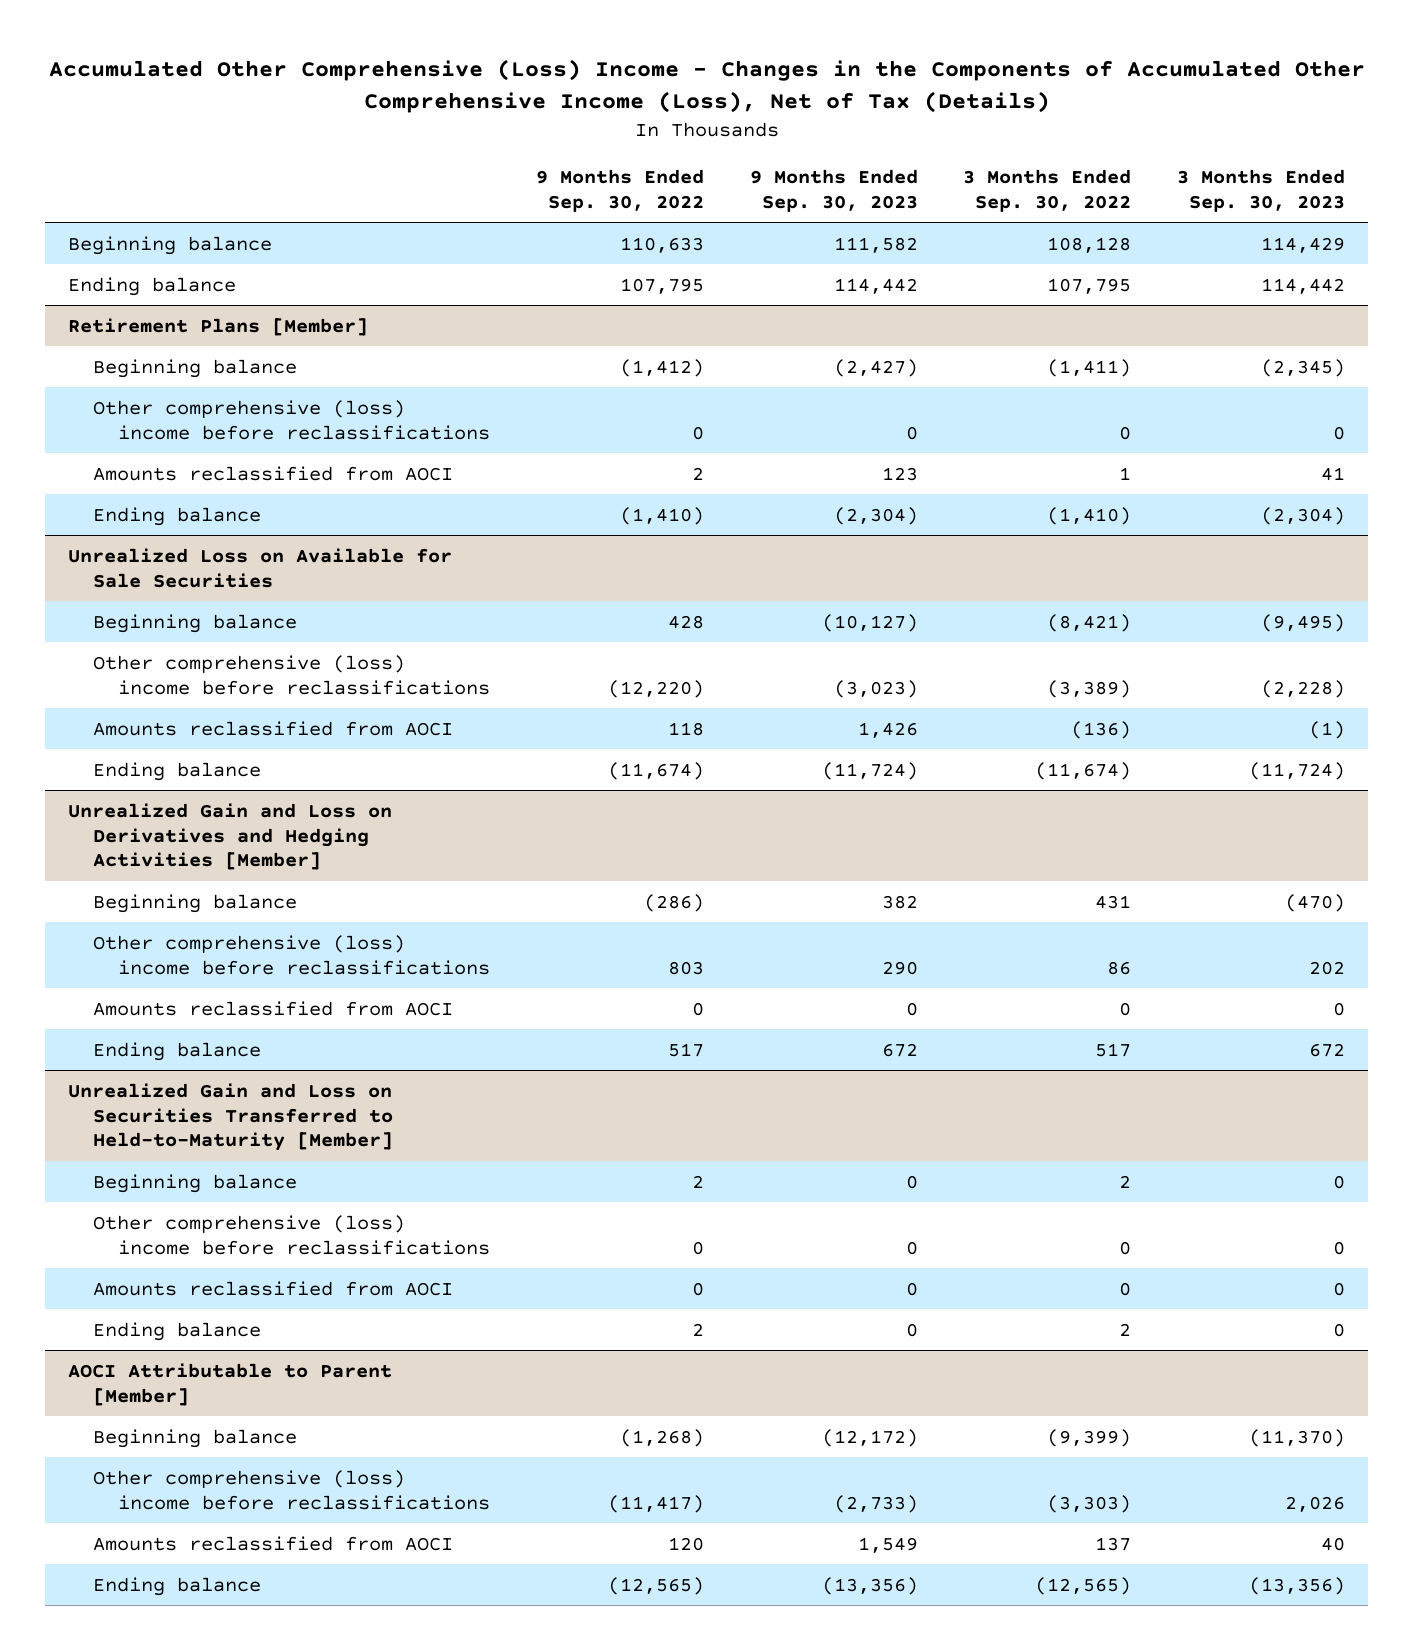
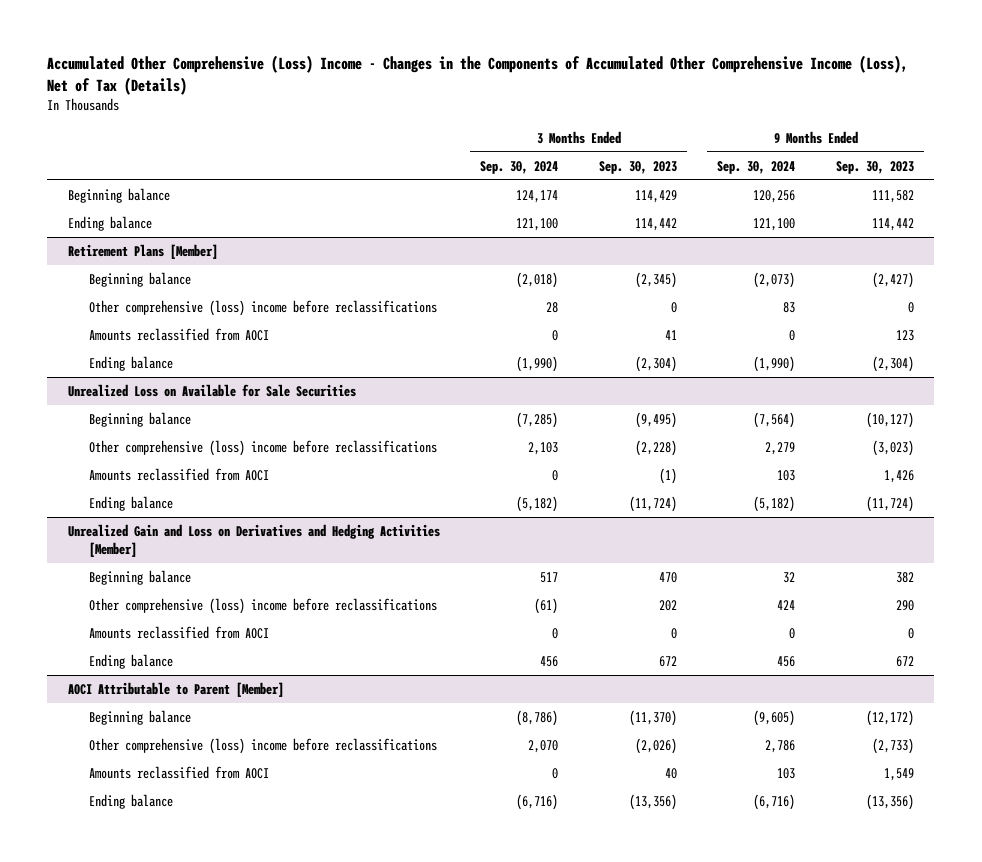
[535,168,704,212] 9 Months Ended Sep. 30, 2022 -> none
[963,168,1132,212] 3 Months Ended Sep. 30, 2022 -> none
none -> [480,160,559,174] Sep. 30, 2024
none -> [717,160,796,174] Sep. 30, 2024
[1285,893,1346,912] (470) -> [658,571,677,583] 470
[67,1082,393,1152] Unrealized Gain and Loss on Securities Transferred to Held-to-Maturity [Member] -> none
[92,1173,297,1193] Beginning balance -> none
[92,1214,490,1255] Other comprehensive (loss) income before reclassifications -> none
[92,1280,453,1296] Amounts reclassified from AOCI -> none
[92,1321,261,1341] Ending balance -> none
[1285,1495,1346,1512] 2,026 -> [634,737,677,754] (2,026)

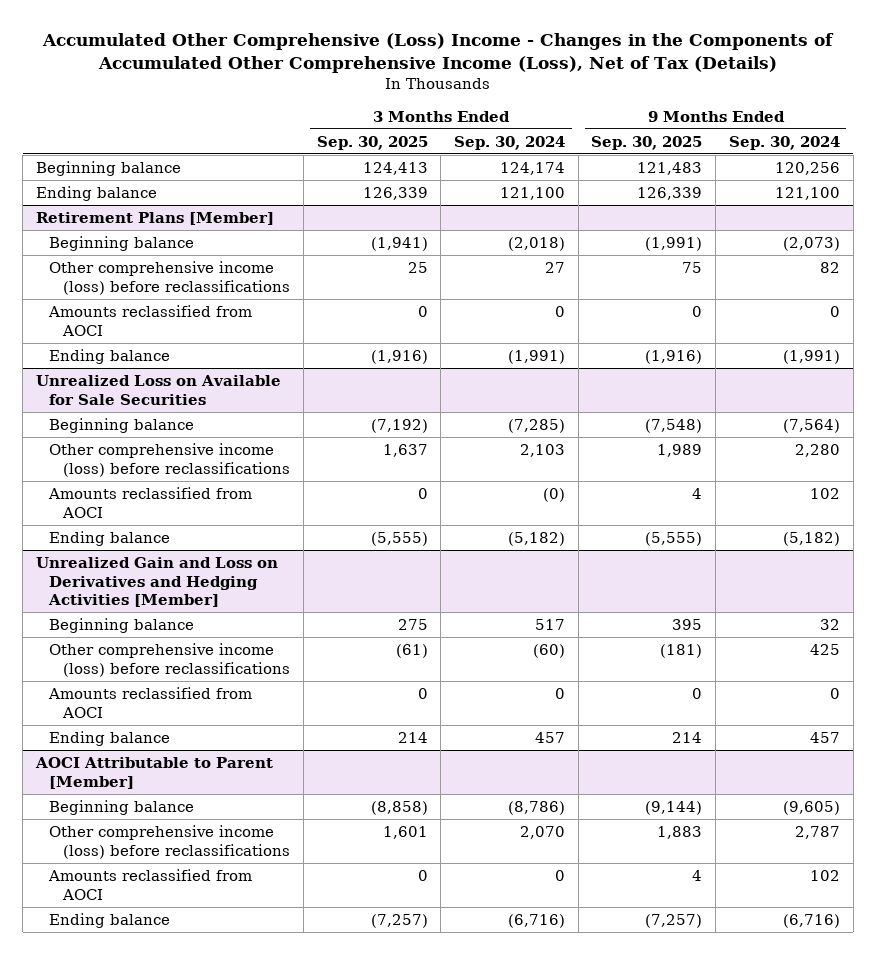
[598,160,677,174] Sep. 30, 2023 -> none
[835,160,914,174] Sep. 30, 2023 -> none
none -> [316,135,428,150] Sep. 30, 2025
none -> [591,135,703,150] Sep. 30, 2025
[89,299,438,316] Other comprehensive (loss) income before reclassifications -> [49,261,291,295] Other comprehensive income (loss) before reclassifications
[546,301,559,313] 28 -> [544,262,565,274] 27
[783,301,796,313] 83 -> [819,262,840,274] 82
[516,355,559,372] (1,990) -> [507,350,565,365] (1,991)
[753,355,796,372] (1,990) -> [782,350,840,365] (1,991)
[89,439,438,456] Other comprehensive (loss) income before reclassifications -> [49,443,291,477] Other comprehensive income (loss) before reclassifications
[765,441,796,455] 2,279 -> [794,444,840,458] 2,280
[552,469,559,481] 0 -> [542,488,565,503] (0)
[777,469,796,481] 103 -> [809,488,840,500] 102
[89,597,438,614] Other comprehensive (loss) income before reclassifications -> [49,643,291,677] Other comprehensive income (loss) before reclassifications
[534,597,559,614] (61) -> [532,644,565,659] (60)
[777,599,796,610] 424 -> [809,644,840,656] 425
[540,655,559,667] 456 -> [534,732,565,744] 457
[777,655,796,667] 456 -> [809,732,840,744] 457
[89,737,438,754] Other comprehensive (loss) income before reclassifications -> [49,825,291,859] Other comprehensive income (loss) before reclassifications
[765,739,796,753] 2,786 -> [794,826,840,840] 2,787
[777,767,796,779] 103 -> [809,870,840,882] 102

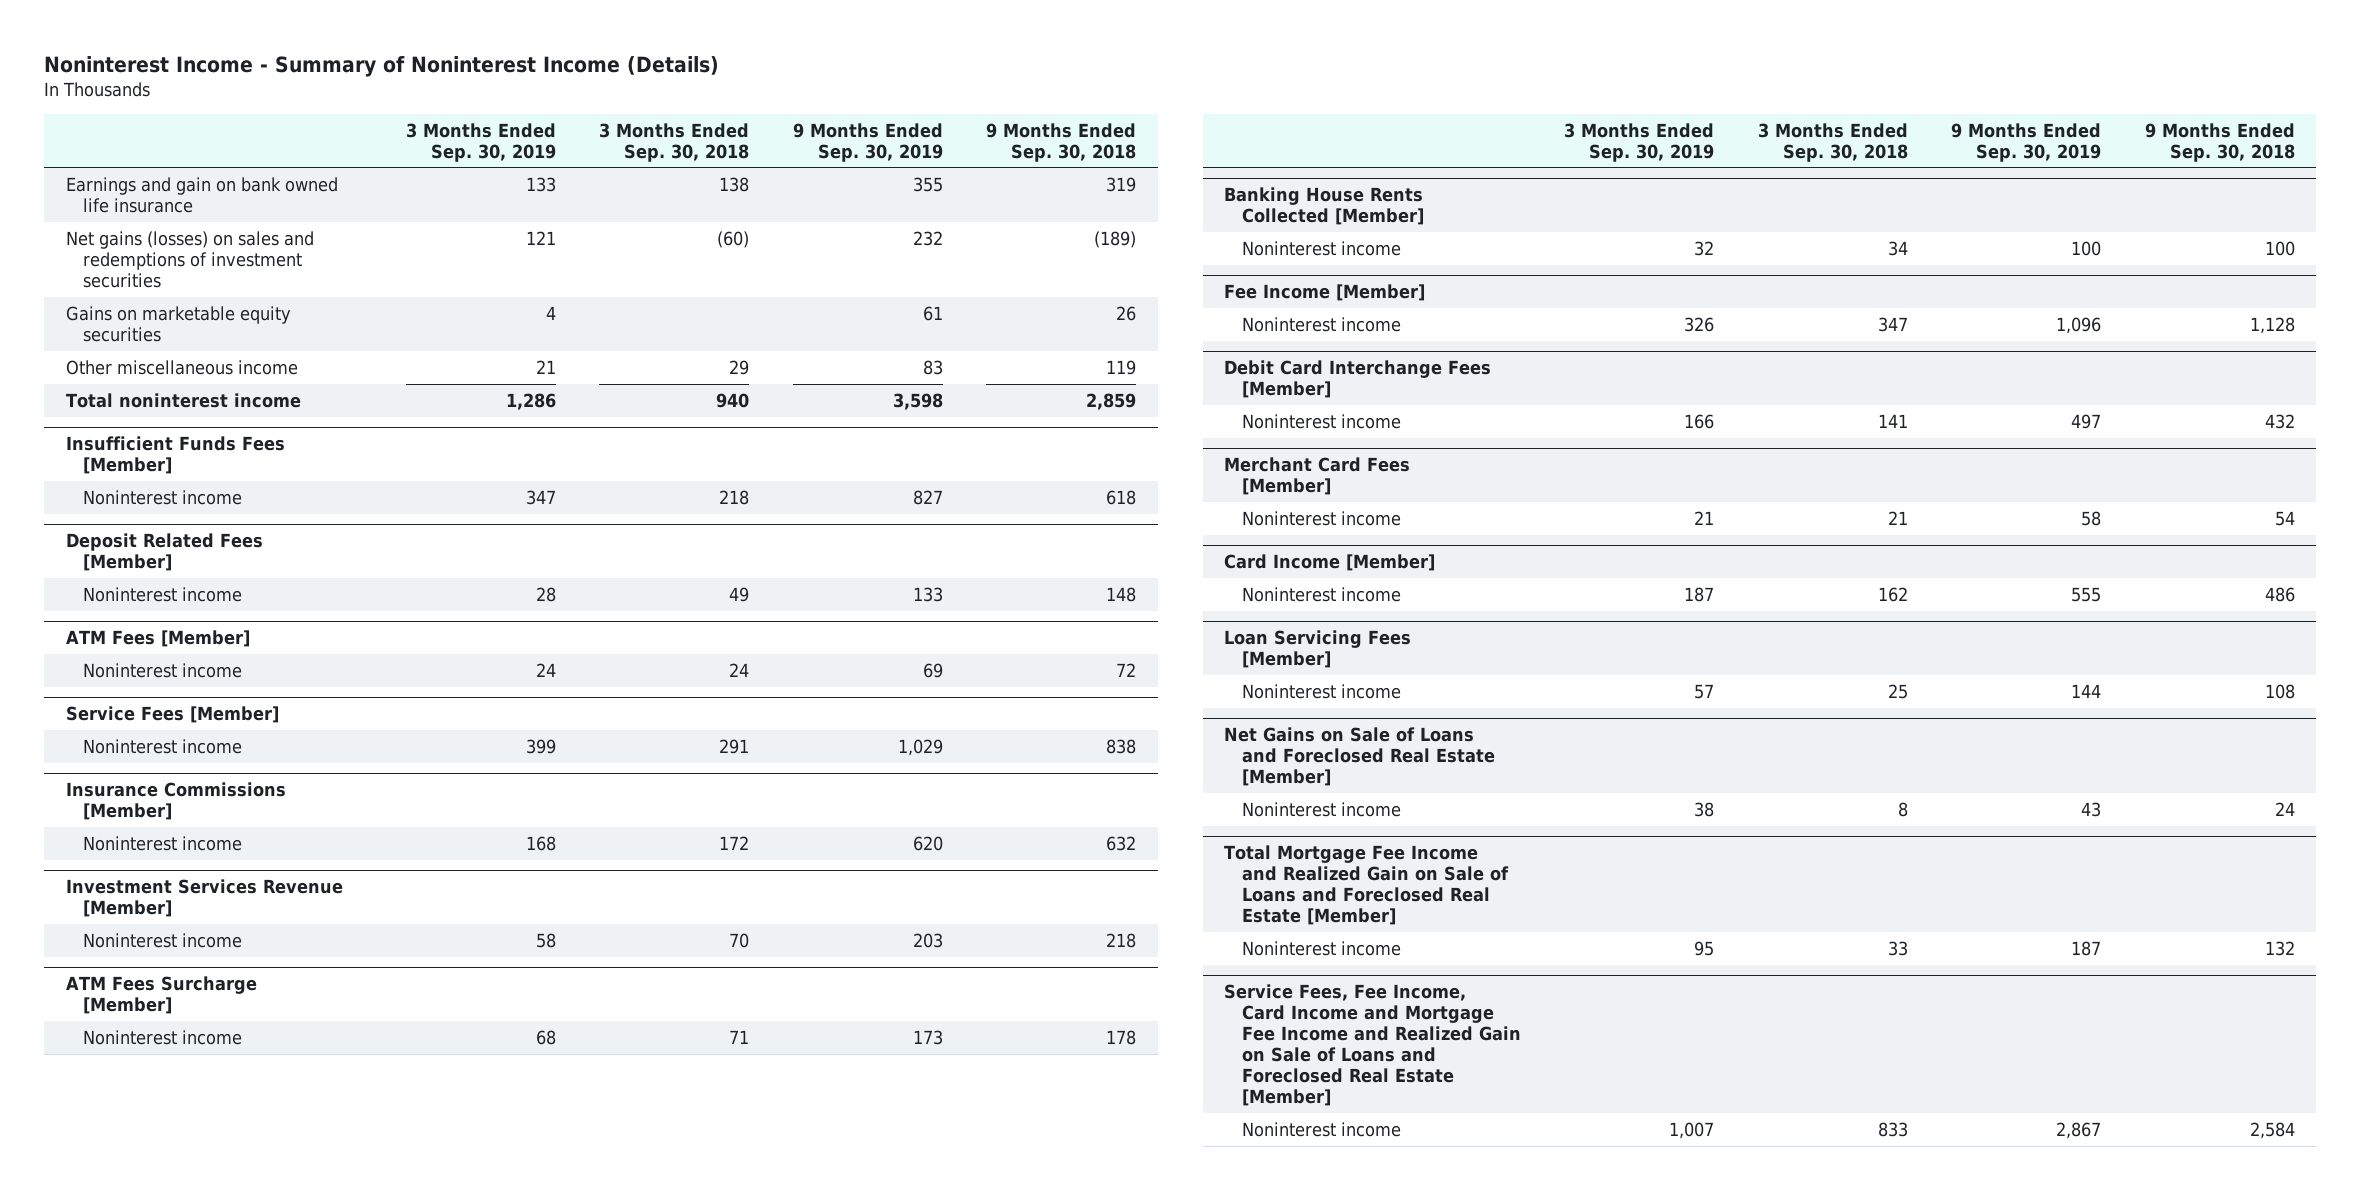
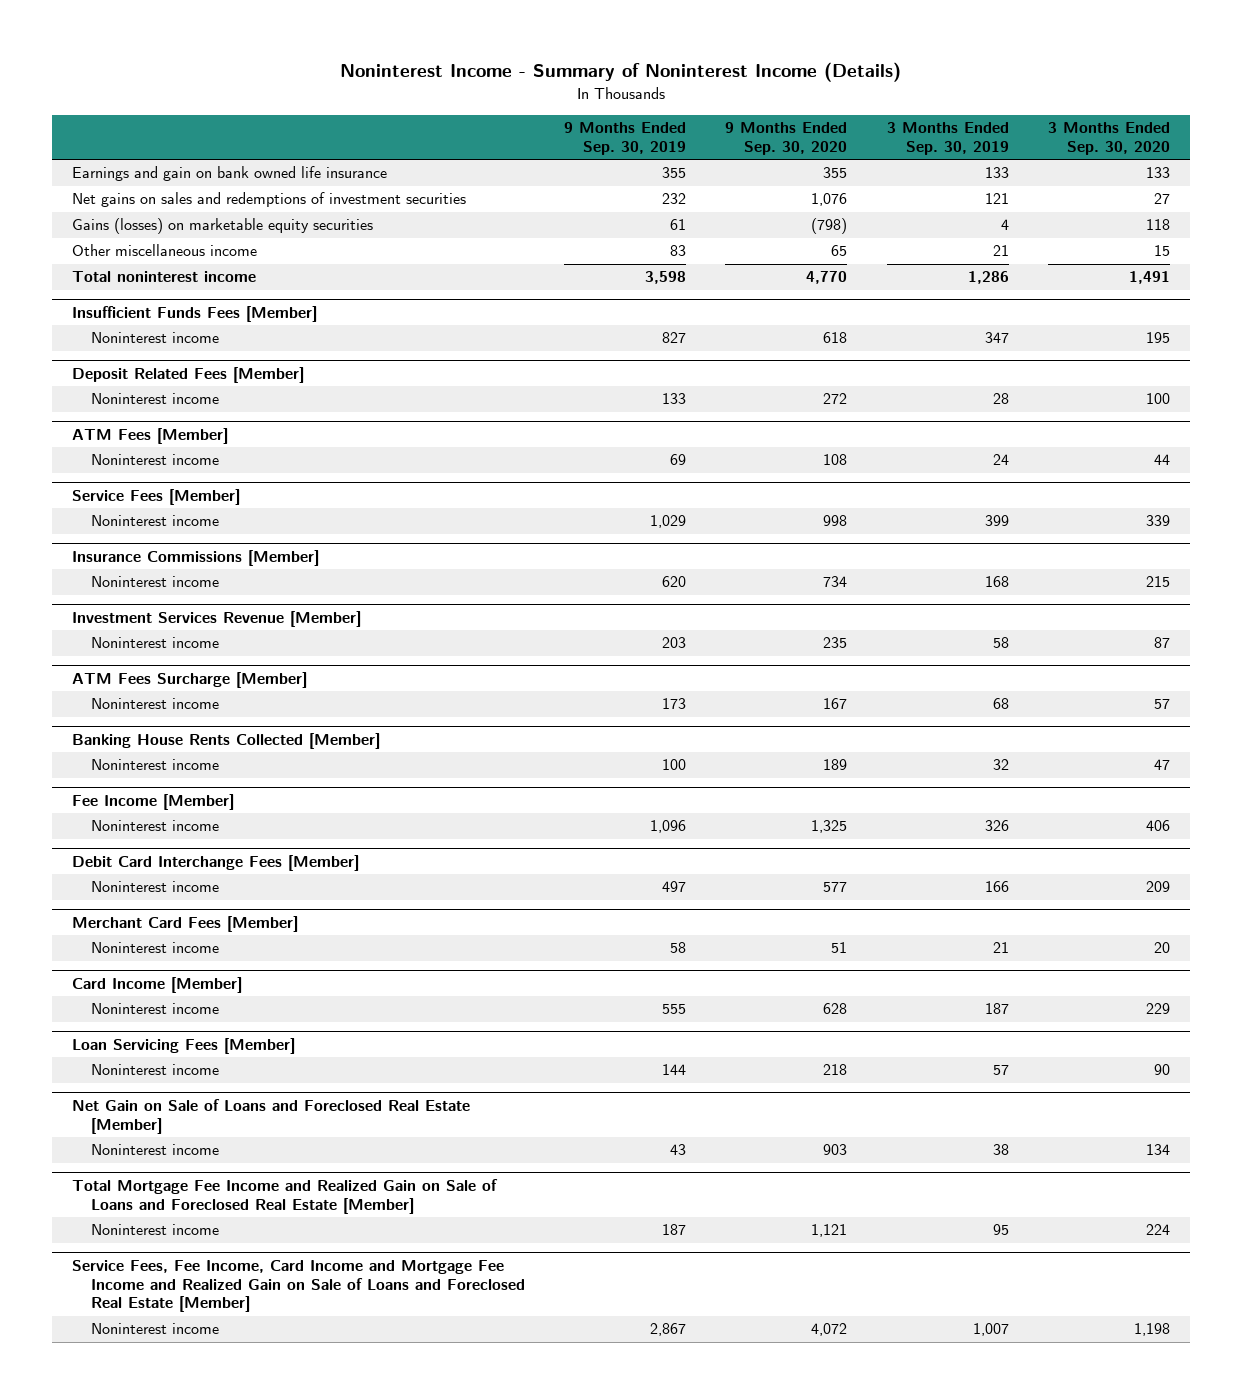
[599,122,750,162] 3 Months Ended Sep. 30, 2018 -> none
[986,122,1137,162] 9 Months Ended Sep. 30, 2018 -> none
none -> [725,122,848,155] 9 Months Ended Sep. 30, 2020
none -> [1048,122,1171,155] 3 Months Ended Sep. 30, 2020
[65,230,314,288] Net gains (losses) on sales and redemptions of investment securities -> [72,192,467,208] Net gains on sales and redemptions of investment securities
[65,305,291,342] Gains on marketable equity securities -> [72,218,374,235] Gains (losses) on marketable equity securities
[1224,727,1495,787] Net Gains on Sale of Loans and Foreclosed Real Estate [Member] -> [72,1098,471,1134] Net Gain on Sale of Loans and Foreclosed Real Estate [Member]

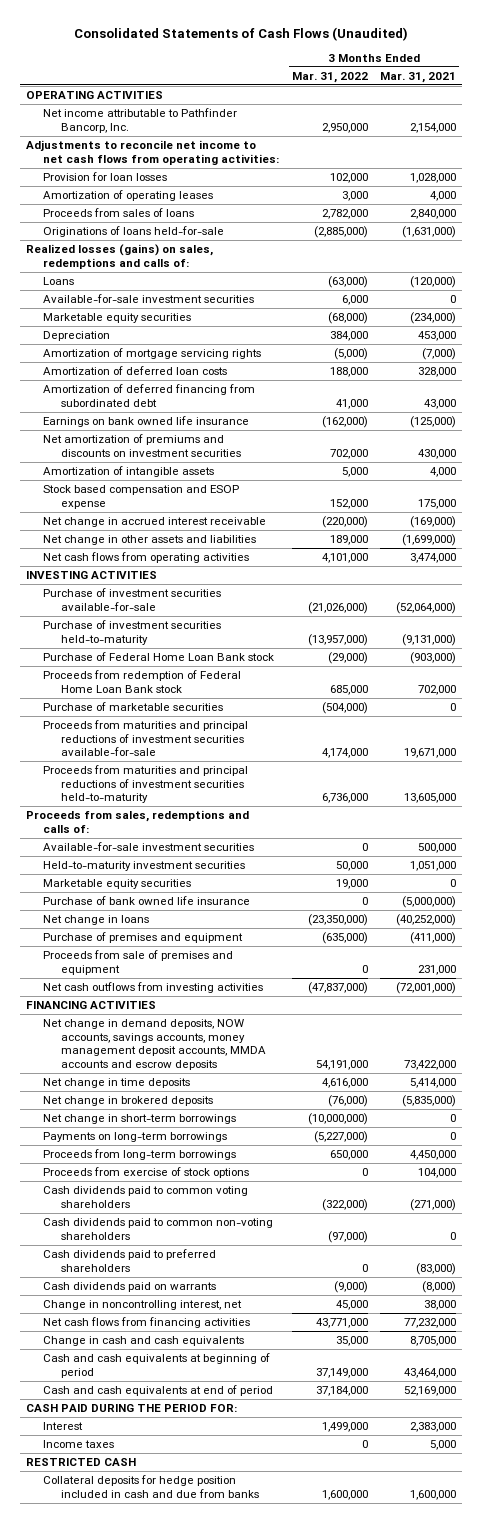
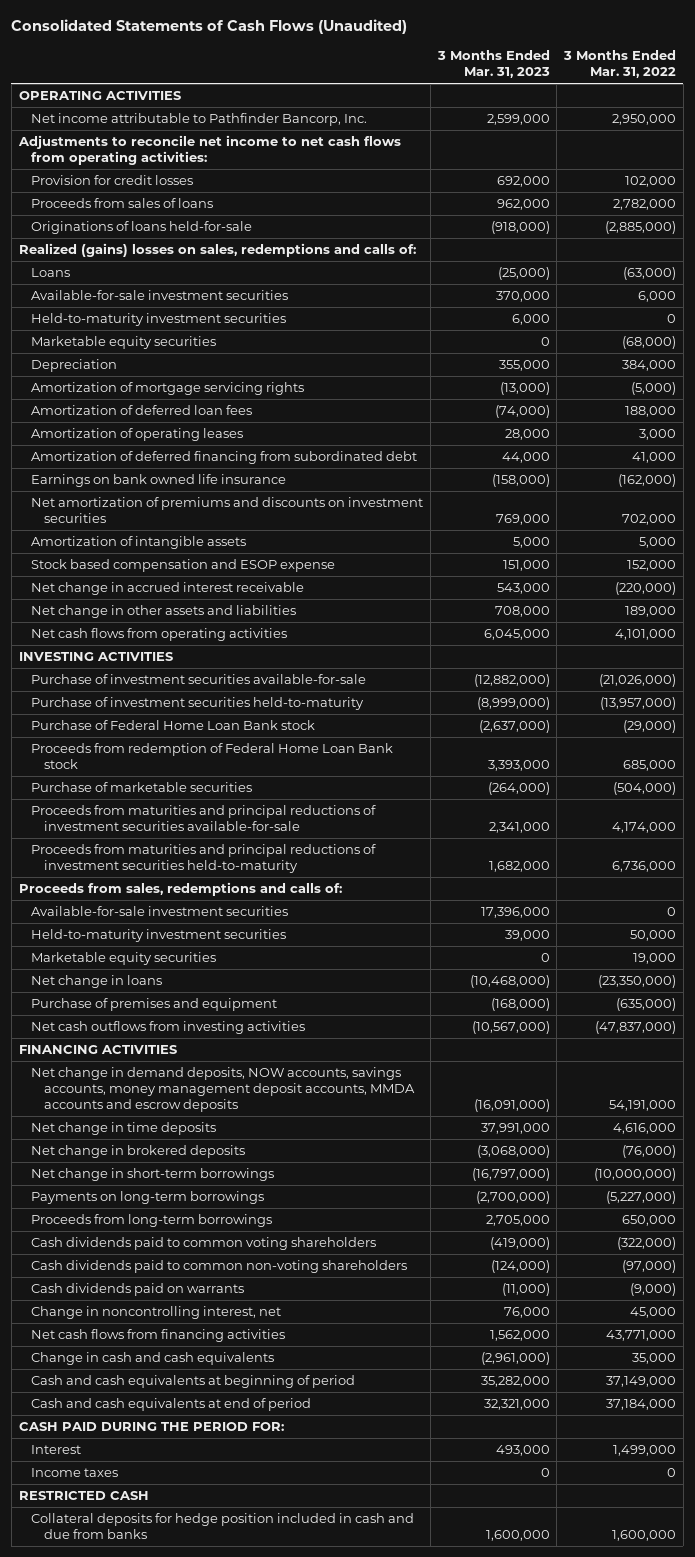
[380,71,457,83] Mar. 31, 2021 -> none
none -> [436,50,550,79] 3 Months Ended Mar. 31, 2023
[43,171,168,181] Provision for loan losses -> [31,175,194,186] Provision for credit losses
[26,243,214,269] Realized losses (gains) on sales, redemptions and calls of: -> [18,243,416,258] Realized (gains) losses on sales, redemptions and calls of:
none -> [31,313,287,327] Held-to-maturity investment securities
[43,365,228,375] Amortization of deferred loan costs -> [31,405,253,416] Amortization of deferred loan fees
[43,189,214,201] Amortization of operating leases -> [31,428,244,442] Amortization of operating leases
[43,895,251,905] Purchase of bank owned life insurance -> none
[43,949,234,975] Proceeds from sale of premises and equipment -> none
[43,1166,250,1178] Proceeds from exercise of stock options -> none
[43,1248,217,1272] Cash dividends paid to preferred shareholders -> none

